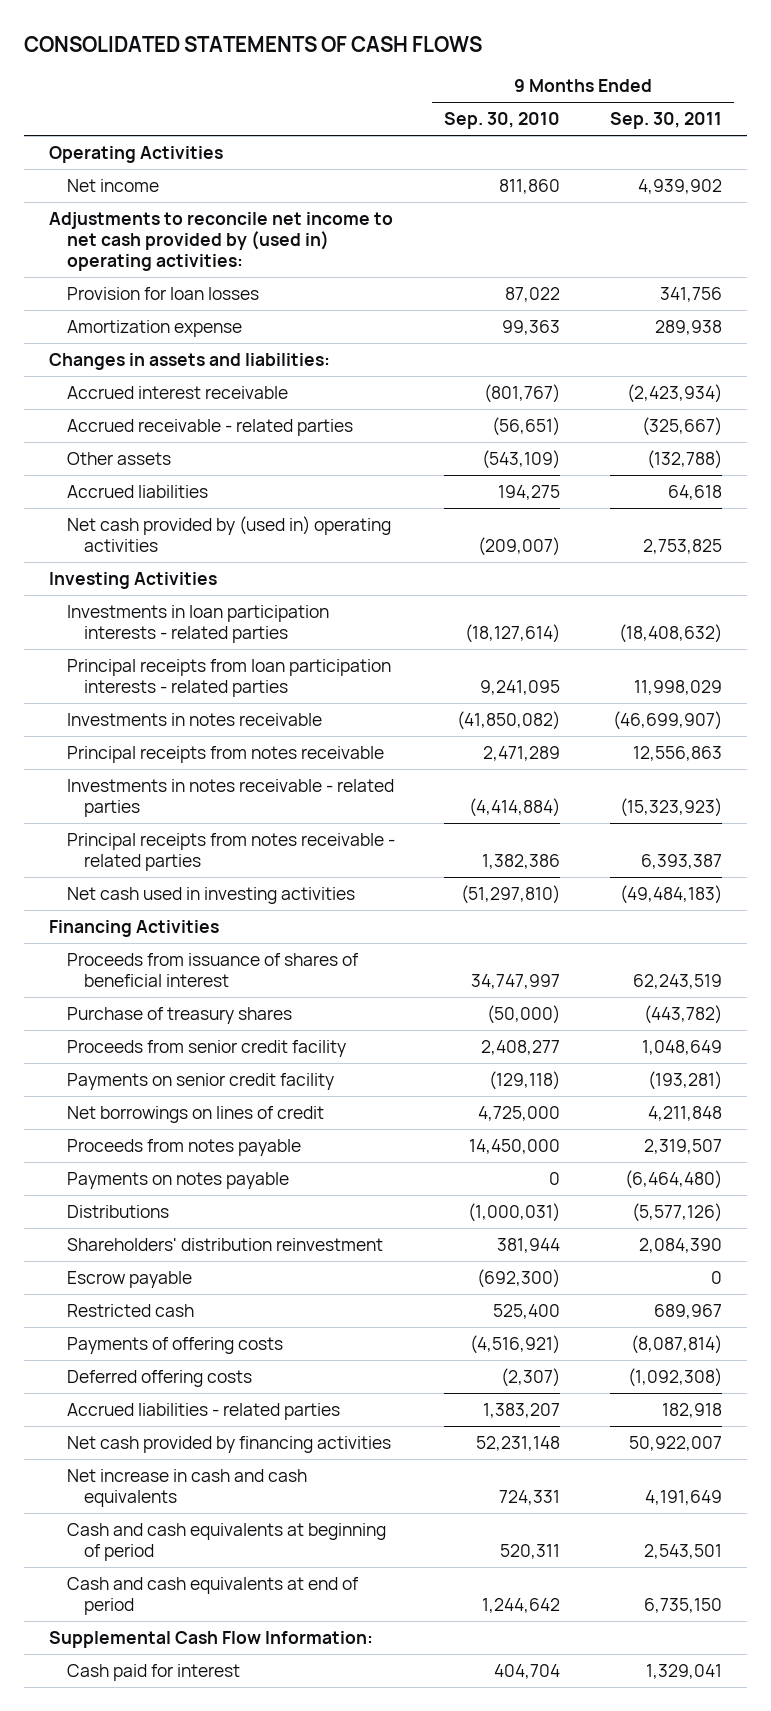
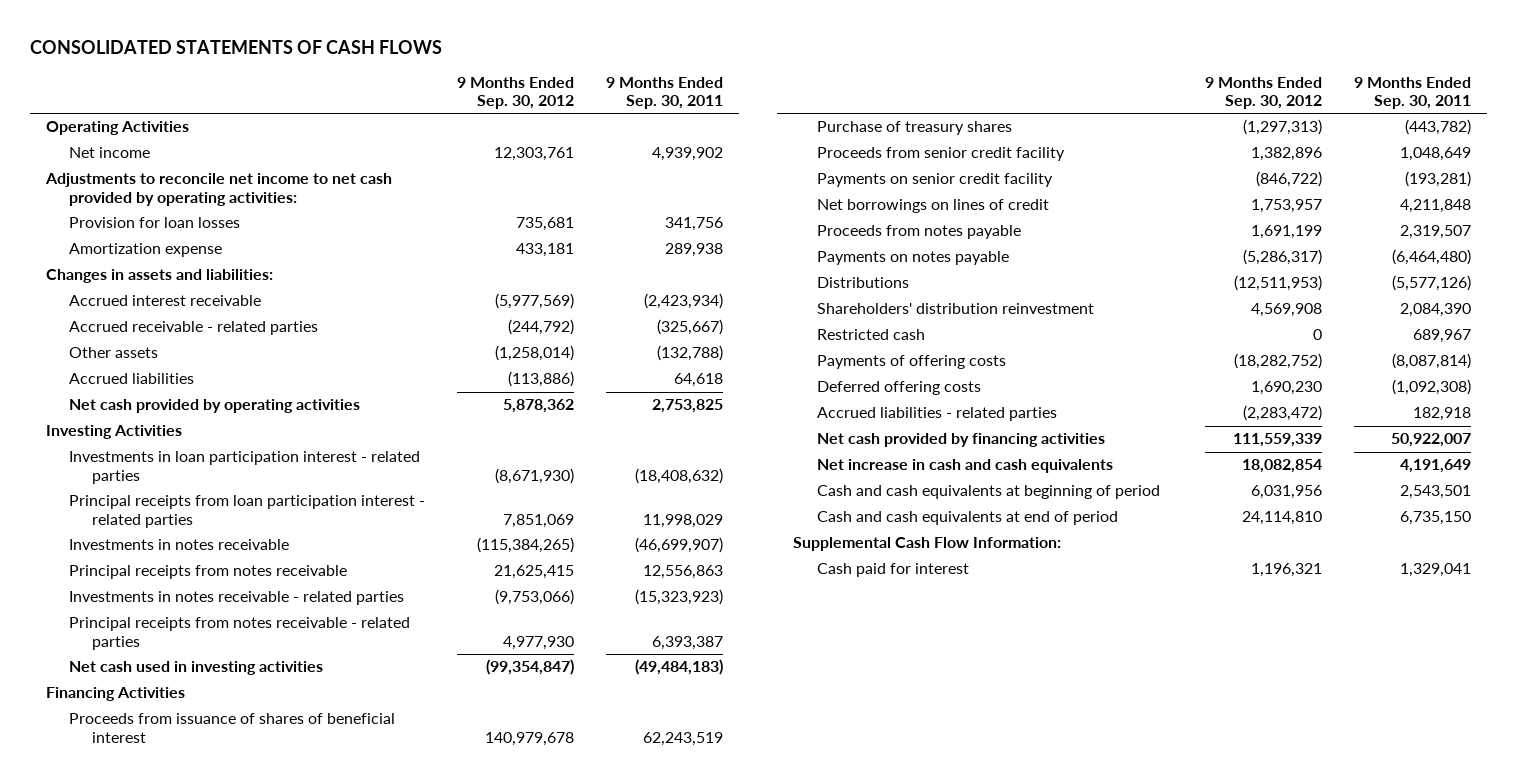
[444,112,561,130] Sep. 30, 2010 -> none
none -> [456,76,574,110] 9 Months Ended Sep. 30, 2012
[49,211,394,271] Adjustments to reconcile net income to net cash provided by (used in) operating activities: -> [44,173,392,206] Adjustments to reconcile net income to net cash provided by operating activities:
[66,515,391,552] Net cash provided by (used in) operating activities -> [68,399,360,414] Net cash provided by operating activities
[66,604,329,643] Investments in loan participation interests - related parties -> [68,451,420,484] Investments in loan participation interest - related parties
[66,658,391,697] Principal receipts from loan participation interests - related parties -> [68,495,425,528] Principal receipts from loan participation interest - related parties
[66,1270,192,1288] Escrow payable -> none

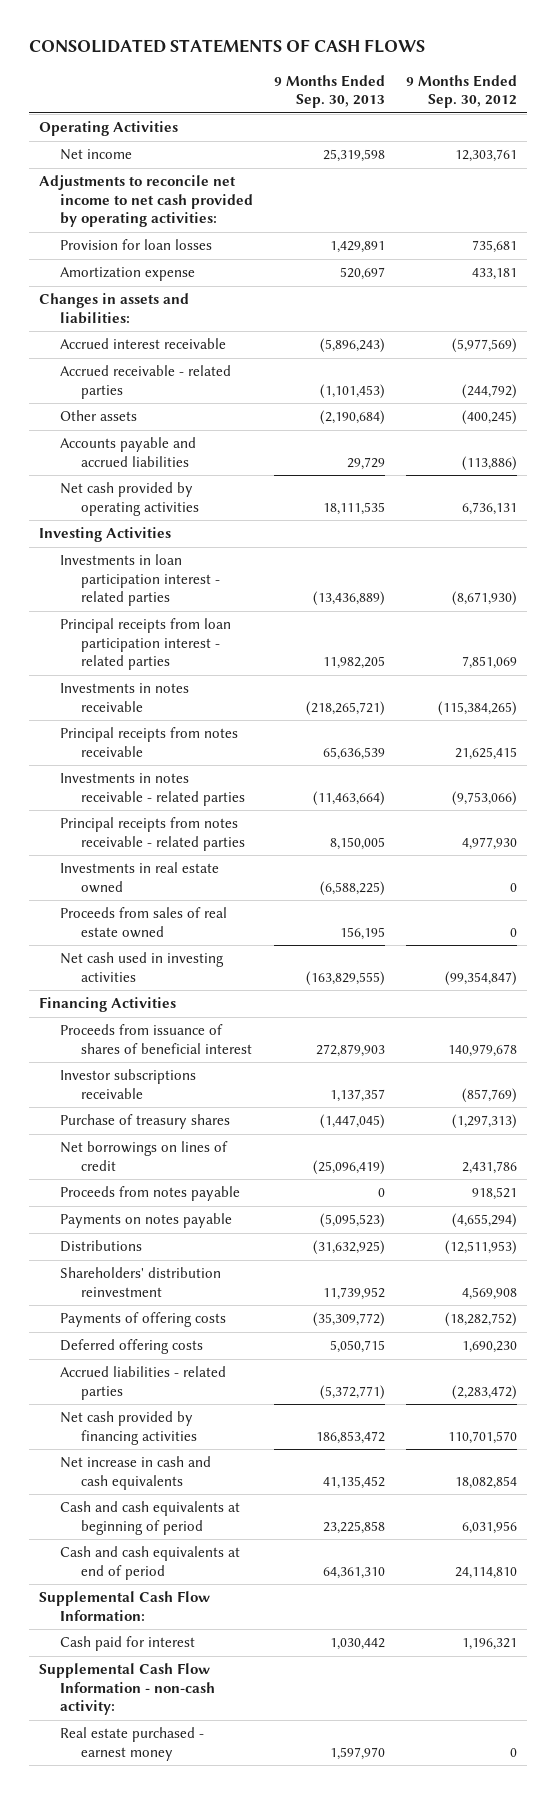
[605,76,723,110] 9 Months Ended Sep. 30, 2011 -> none
none -> [274,74,386,109] 9 Months Ended Sep. 30, 2013
[494,345,574,362] (1,258,014) -> [461,410,517,426] (400,245)
[68,373,194,385] Accrued liabilities -> [60,437,197,467] Accounts payable and accrued liabilities
[502,399,574,414] 5,878,362 -> [461,501,517,515] 6,736,131
none -> [60,862,220,893] Investments in real estate owned
none -> [60,907,228,938] Proceeds from sales of real estate owned
none -> [60,1069,197,1099] Investor subscriptions receivable
[816,147,1065,162] Proceeds from senior credit facility -> none
[816,173,1053,188] Payments on senior credit facility -> none
[1250,199,1322,214] 1,753,957 -> [461,1160,517,1174] 2,431,786
[1250,225,1322,240] 1,691,199 -> [471,1187,517,1201] 918,521
[1242,249,1322,266] (5,286,317) -> [451,1213,517,1229] (4,655,294)
[816,329,925,341] Restricted cash -> none
[1232,433,1322,448] 111,559,339 -> [447,1430,517,1444] 110,701,570
none -> [39,1663,216,1716] Supplemental Cash Flow Information - non-cash activity:
none -> [60,1727,205,1761] Real estate purchased - earnest money

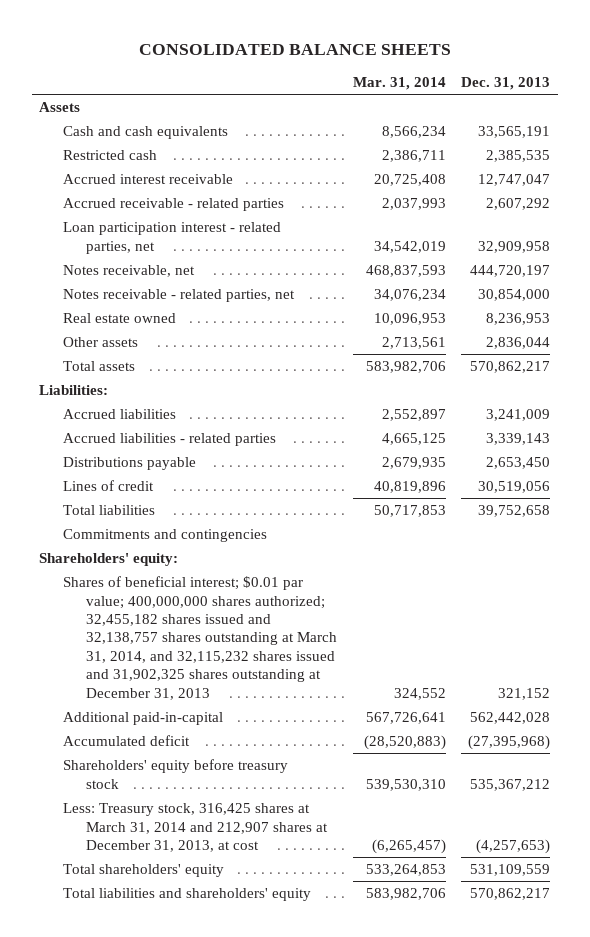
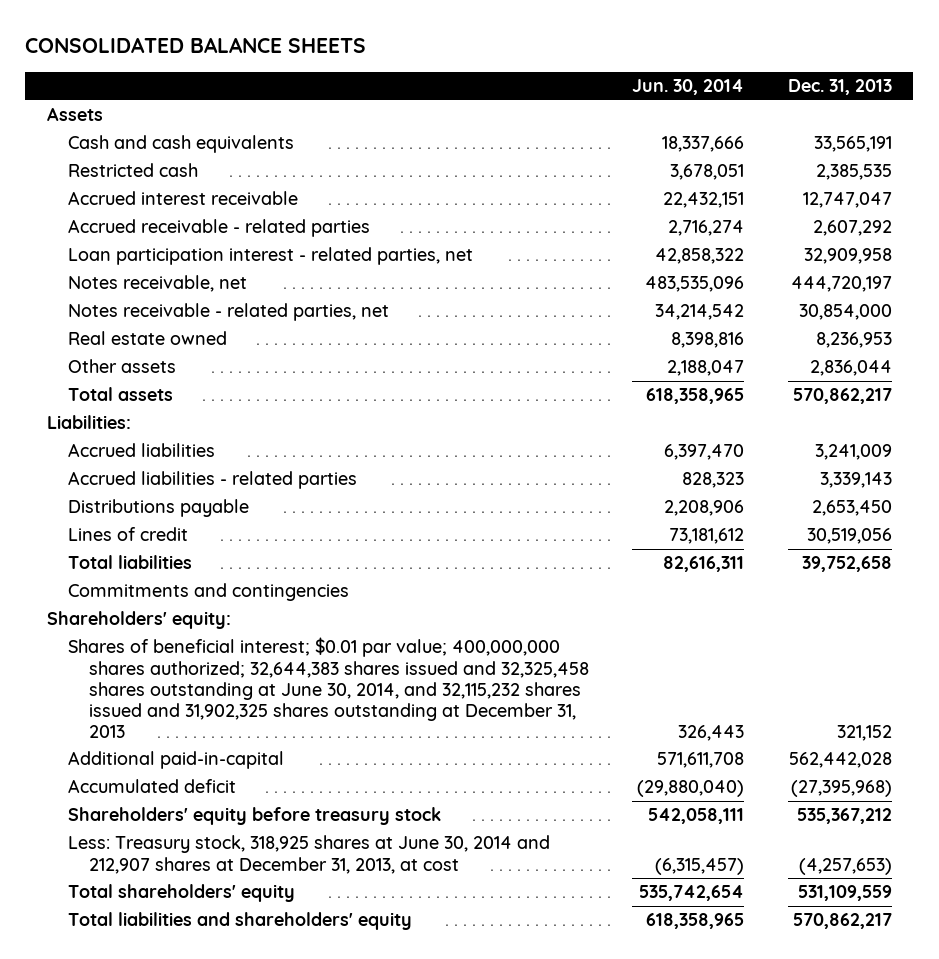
[352,77,446,91] Mar. 31, 2014 -> none
none -> [632,79,745,96] Jun. 30, 2014
[62,576,337,700] Shares of beneficial interest; $0.01 par value; 400,000,000 shares authorized; 32,455,182 shares issued and 32,138,757 shares outstanding at March 31, 2014, and 32,115,232 shares issued and 31,902,325 shares outstanding at December 31, 2013 -> [67,637,589,738] Shares of beneficial interest; $0.01 par value; 400,000,000 shares authorized; 32,644,383 shares issued and 32,325,458 shares outstanding at June 30, 2014, and 32,115,232 shares issued and 31,902,325 shares outstanding at December 31, 2013
[62,803,328,853] Less: Treasury stock, 316,425 shares at March 31, 2014 and 212,907 shares at December 31, 2013, at cost -> [67,835,550,874] Less: Treasury stock, 318,925 shares at June 30, 2014 and 212,907 shares at December 31, 2013, at cost

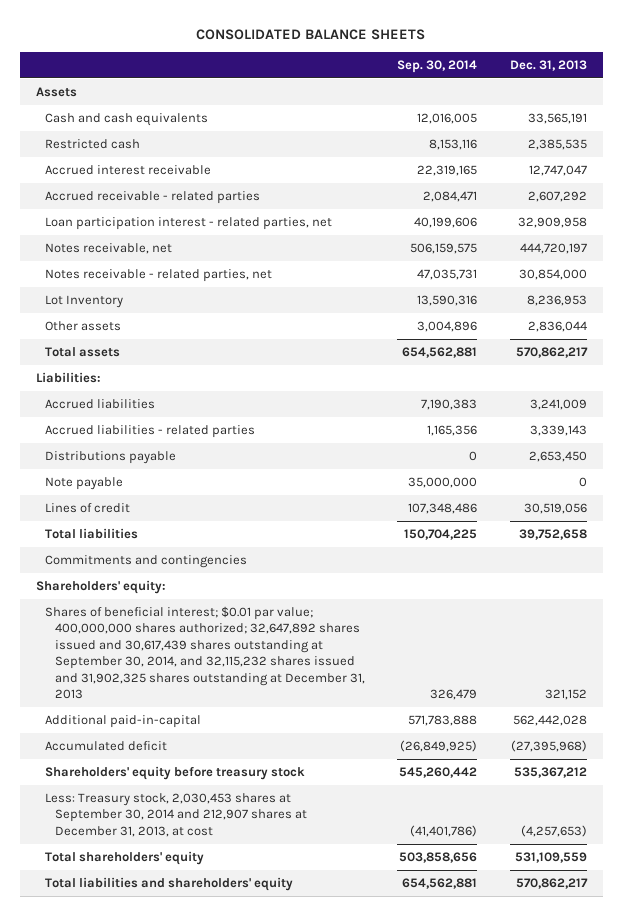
[632,79,745,96] Jun. 30, 2014 -> none
none -> [397,60,478,74] Sep. 30, 2014
[67,331,227,346] Real estate owned -> [45,294,124,308] Lot Inventory
none -> [45,476,124,490] Note payable
[67,637,589,738] Shares of beneficial interest; $0.01 par value; 400,000,000 shares authorized; 32,644,383 shares issued and 32,325,458 shares outstanding at June 30, 2014, and 32,115,232 shares issued and 31,902,325 shares outstanding at December 31, 2013 -> [45,605,365,700] Shares of beneficial interest; $0.01 par value; 400,000,000 shares authorized; 32,647,892 shares issued and 30,617,439 shares outstanding at September 30, 2014, and 32,115,232 shares issued and 31,902,325 shares outstanding at December 31, 2013
[67,835,550,874] Less: Treasury stock, 318,925 shares at June 30, 2014 and 212,907 shares at December 31, 2013, at cost -> [45,792,307,837] Less: Treasury stock, 2,030,453 shares at September 30, 2014 and 212,907 shares at December 31, 2013, at cost

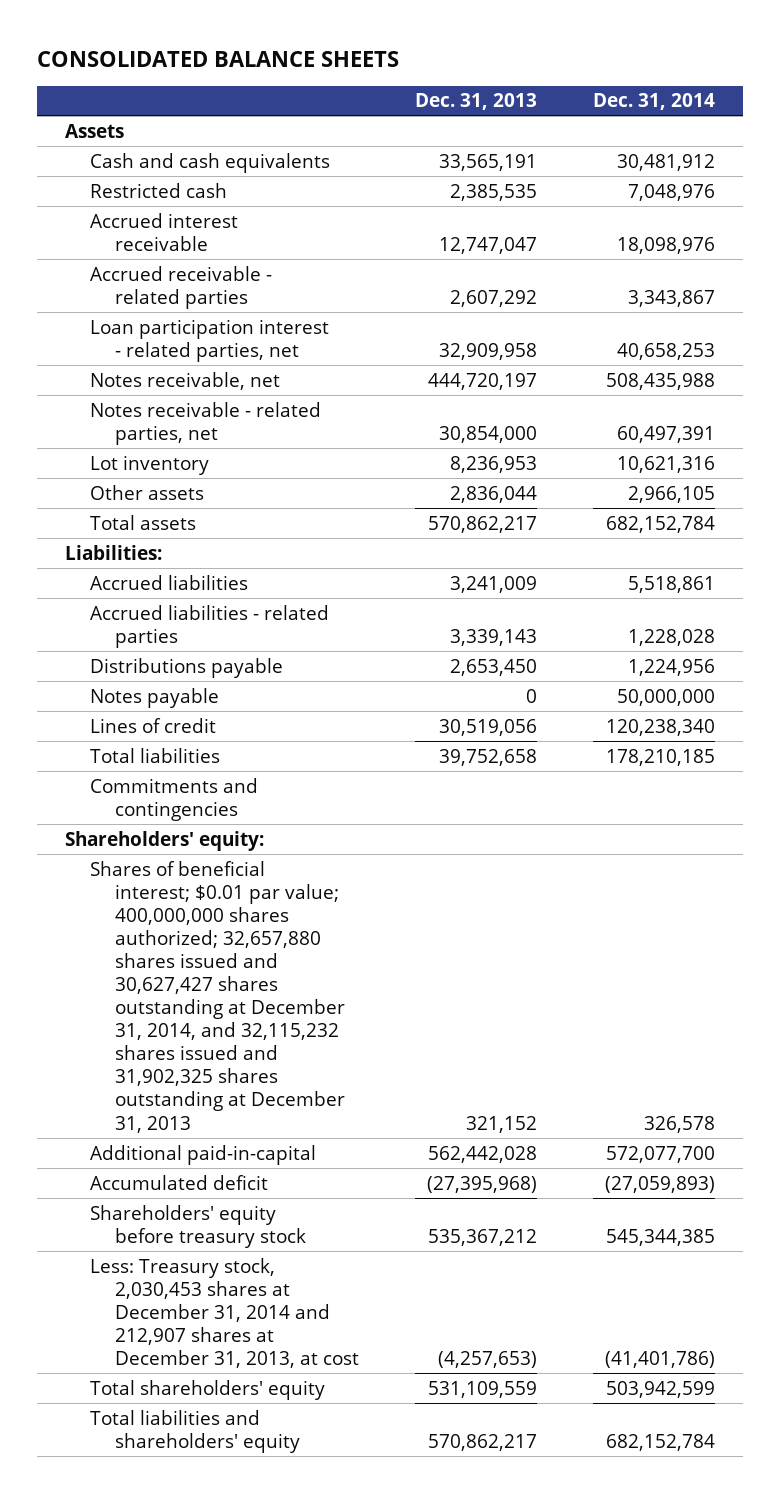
[397,60,478,74] Sep. 30, 2014 -> none
none -> [593,93,716,111] Dec. 31, 2014
[45,294,124,308] Lot Inventory -> [90,454,210,475] Lot inventory
[45,476,124,490] Note payable -> [90,687,220,708] Notes payable
[45,605,365,700] Shares of beneficial interest; $0.01 par value; 400,000,000 shares authorized; 32,647,892 shares issued and 30,617,439 shares outstanding at September 30, 2014, and 32,115,232 shares issued and 31,902,325 shares outstanding at December 31, 2013 -> [90,860,346,1133] Shares of beneficial interest; $0.01 par value; 400,000,000 shares authorized; 32,657,880 shares issued and 30,627,427 shares outstanding at December 31, 2014, and 32,115,232 shares issued and 31,902,325 shares outstanding at December 31, 2013
[45,792,307,837] Less: Treasury stock, 2,030,453 shares at September 30, 2014 and 212,907 shares at December 31, 2013, at cost -> [90,1257,360,1368] Less: Treasury stock, 2,030,453 shares at December 31, 2014 and 212,907 shares at December 31, 2013, at cost

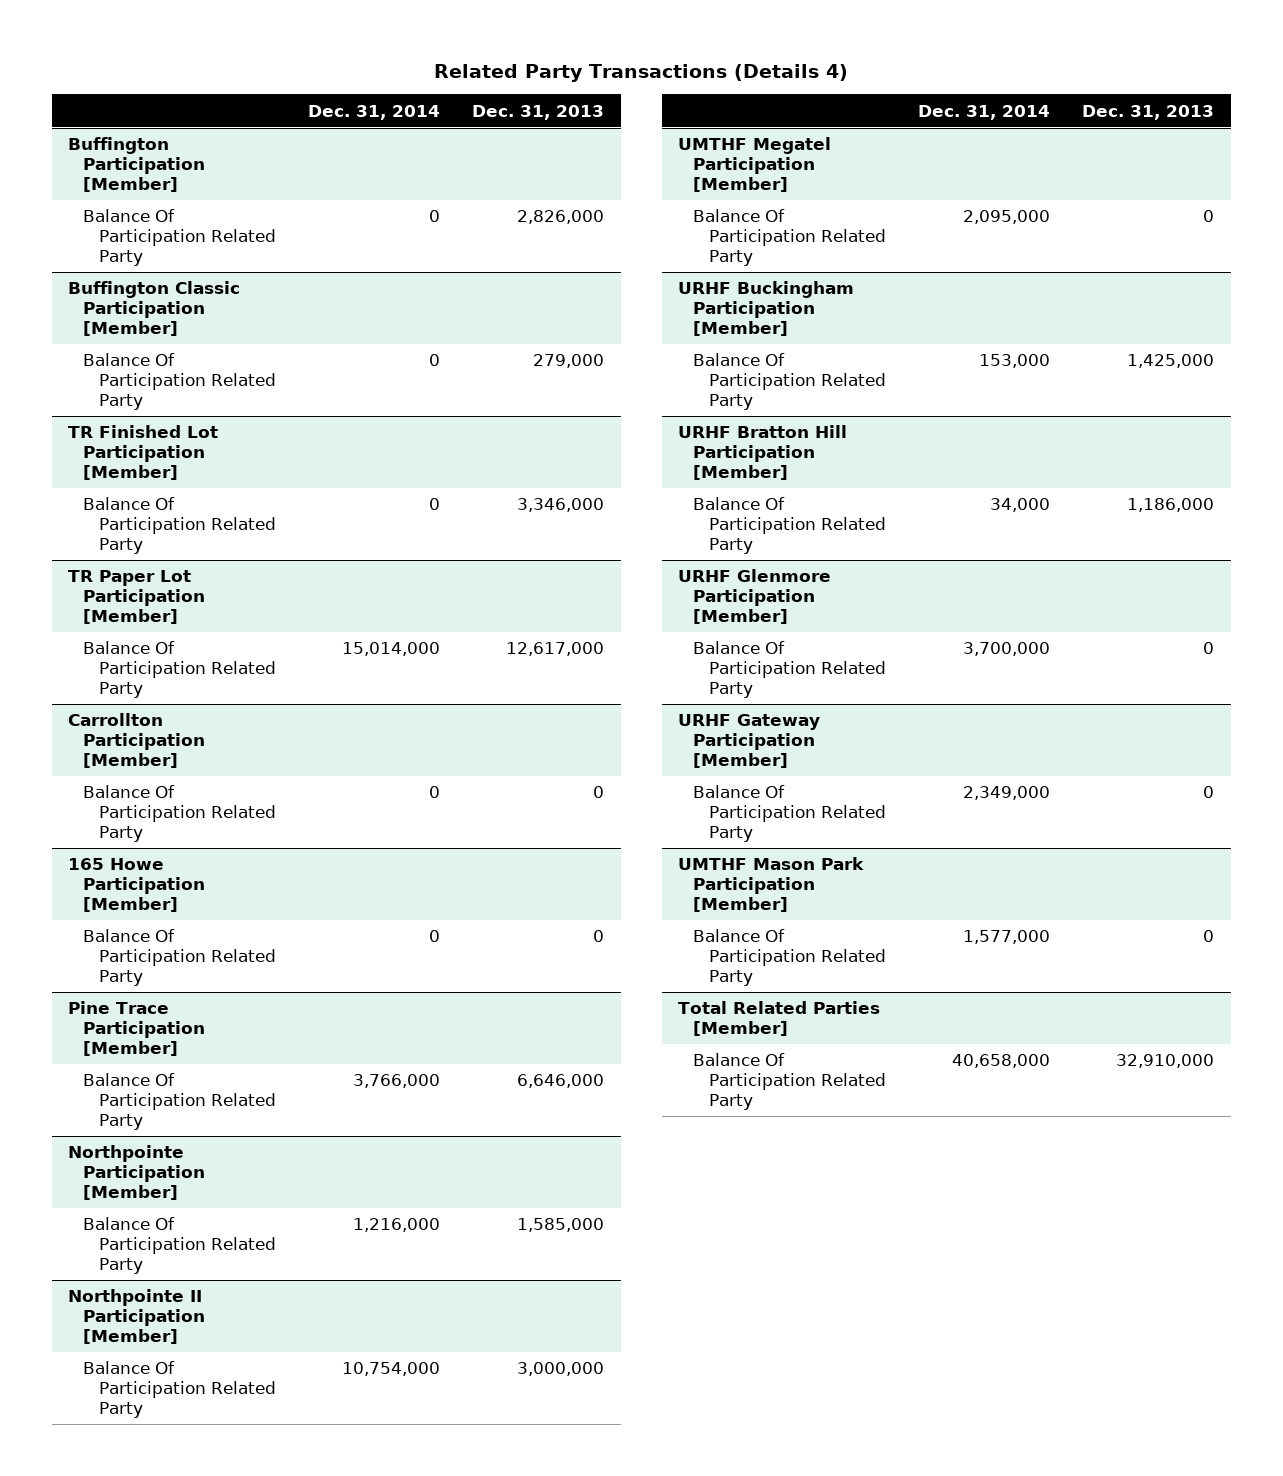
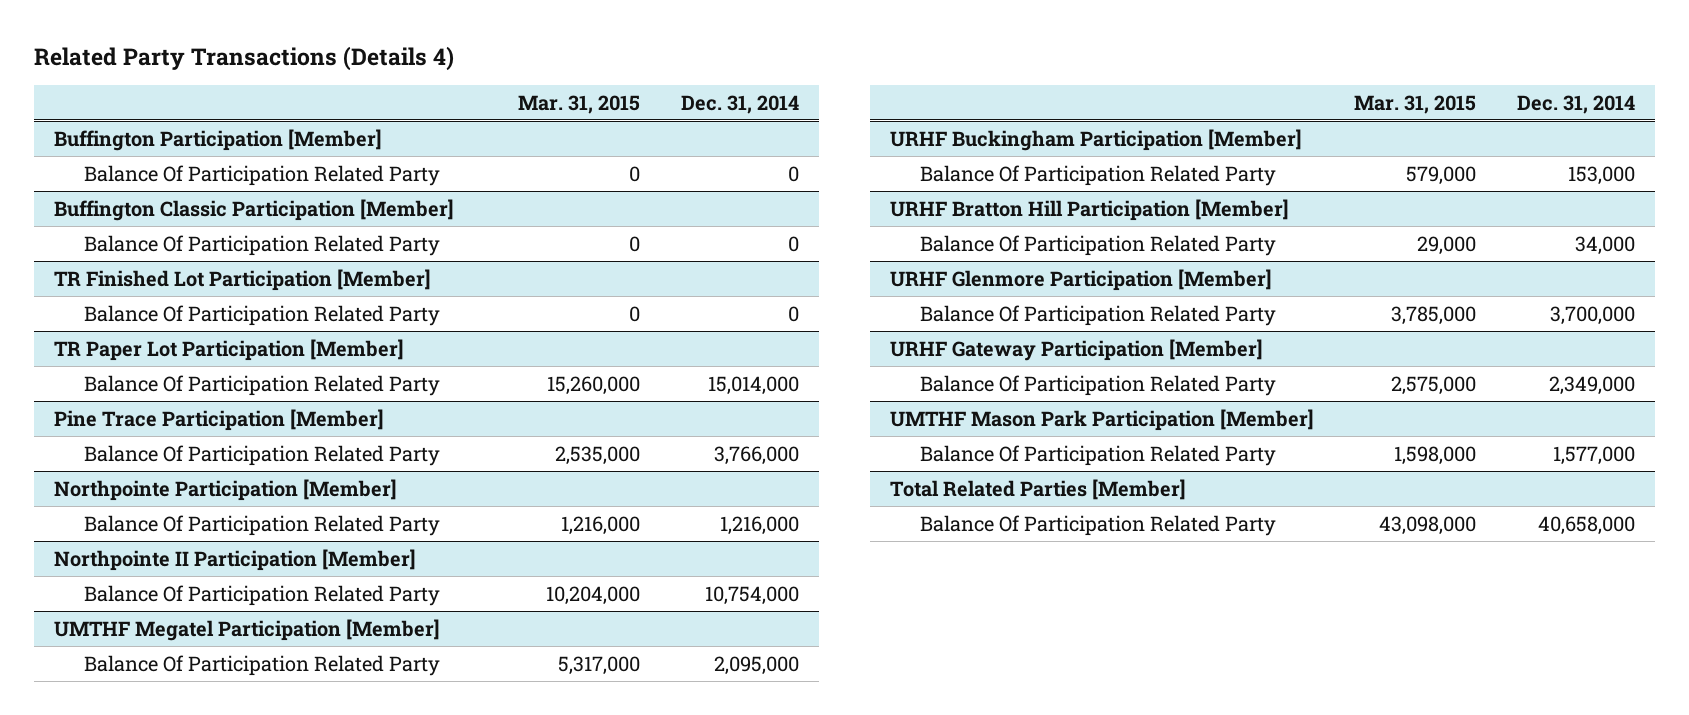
[472,104,605,120] Dec. 31, 2013 -> none
none -> [518,94,641,114] Mar. 31, 2015
[68,713,206,768] Carrollton Participation [Member] -> none
[83,785,276,842] Balance Of Participation Related Party -> none
[68,858,206,912] 165 Howe Participation [Member] -> none
[83,929,276,986] Balance Of Participation Related Party -> none

